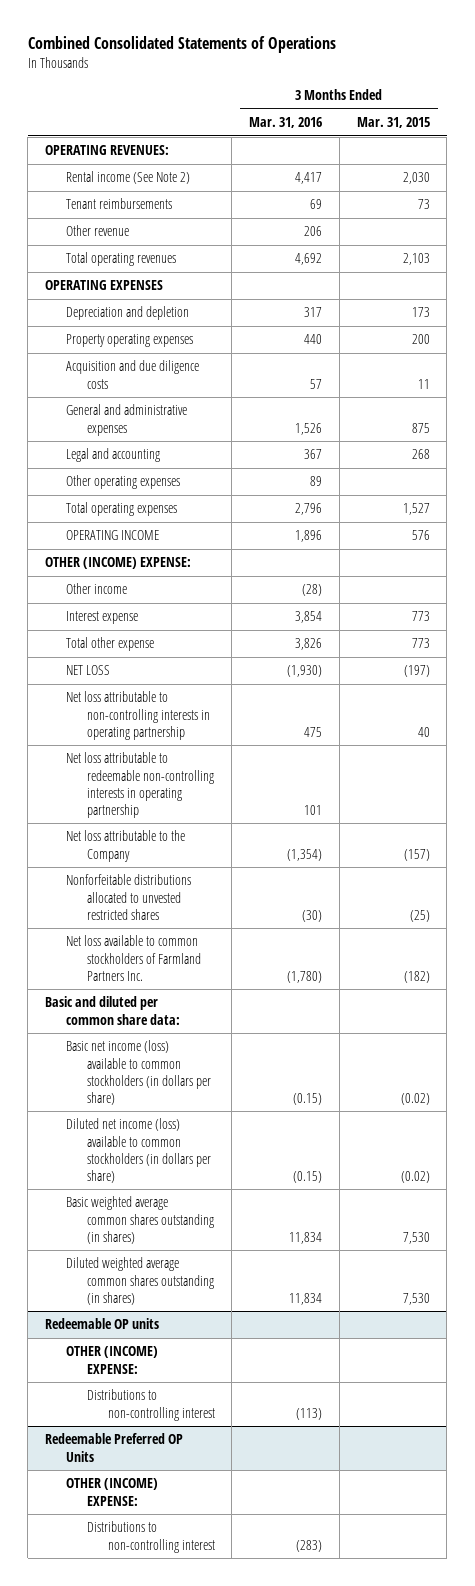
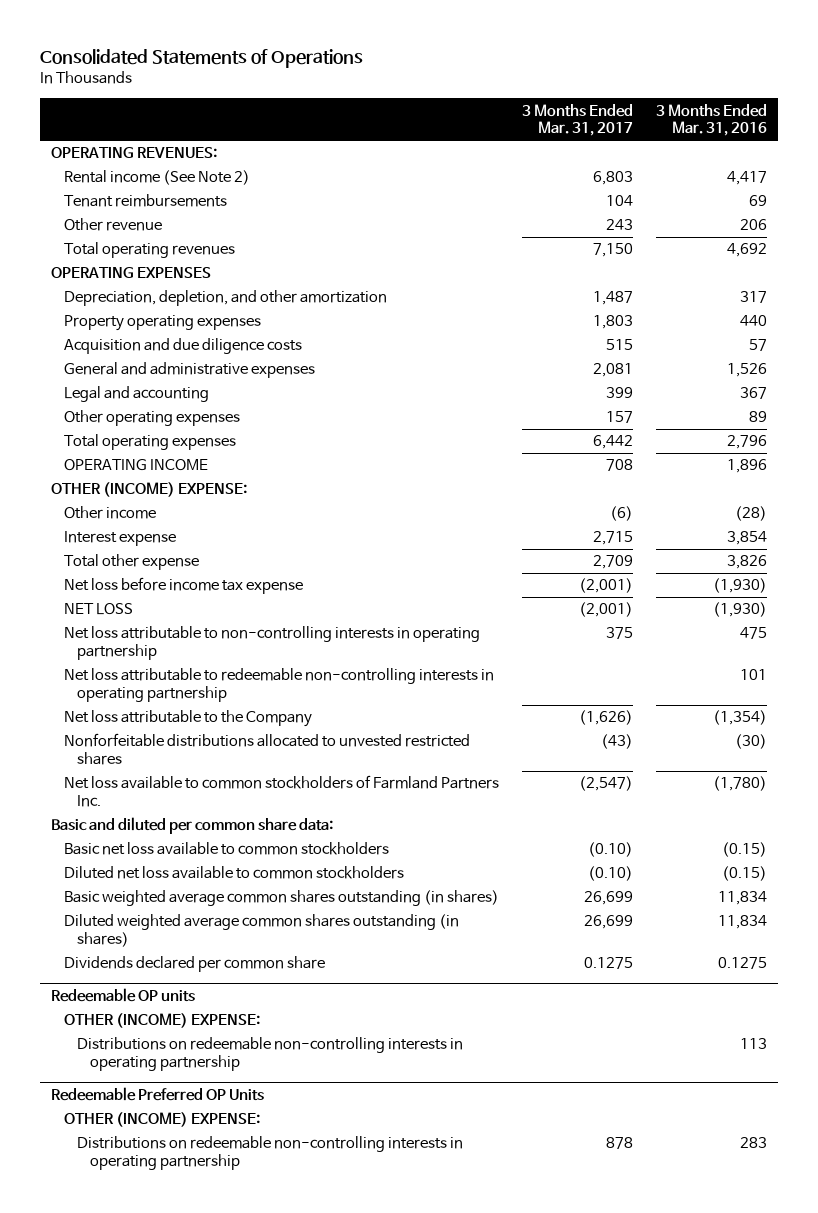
[27,36,336,54] Combined Consolidated Statements of Operations -> [39,48,363,68] Consolidated Statements of Operations
[356,117,430,129] Mar. 31, 2015 -> none
none -> [521,103,633,137] 3 Months Ended Mar. 31, 2017
[65,306,189,321] Depreciation and depletion -> [63,290,387,307] Depreciation, depletion, and other amortization
none -> [63,577,303,595] Net loss before income tax expense
[65,1040,211,1105] Basic net income (loss) available to common stockholders (in dollars per share) -> [63,842,389,856] Basic net loss available to common stockholders
[65,1118,211,1183] Diluted net income (loss) available to common stockholders (in dollars per share) -> [63,866,404,880] Diluted net loss available to common stockholders
none -> [63,956,325,973] Dividends declared per common share
[86,1389,215,1421] Distributions to non-controlling interest -> [76,1037,463,1072] Distributions on redeemable non-controlling interests in operating partnership
[296,1407,323,1420] (113) -> [739,1038,767,1050] 113
[86,1521,215,1553] Distributions to non-controlling interest -> [76,1136,463,1171] Distributions on redeemable non-controlling interests in operating partnership
[296,1539,323,1552] (283) -> [739,1137,767,1149] 283

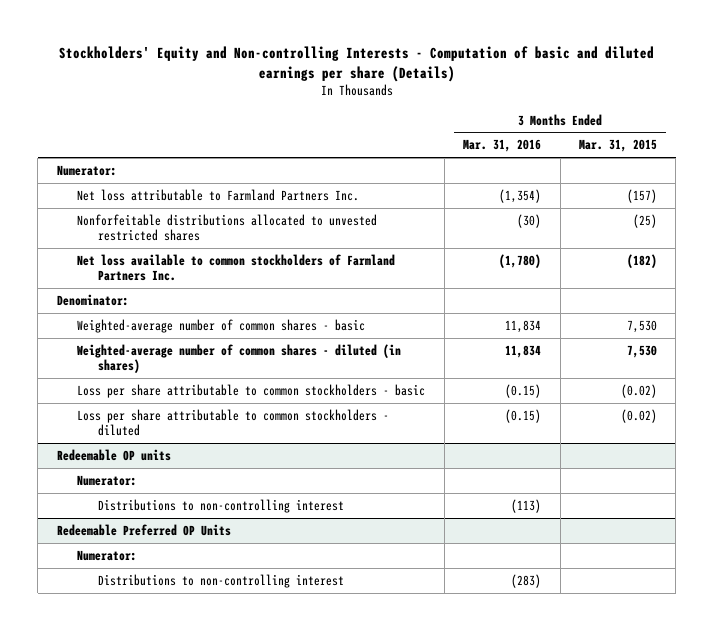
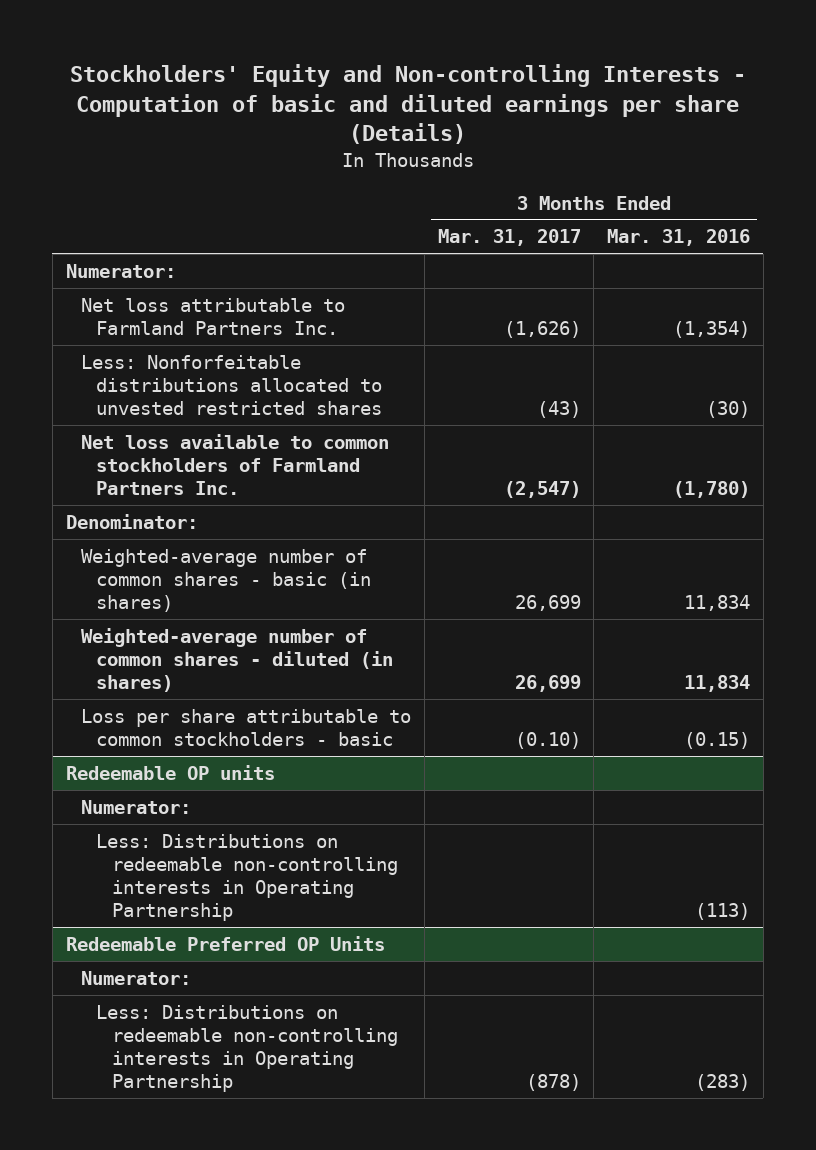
[579,139,658,153] Mar. 31, 2015 -> none
none -> [437,229,581,247] Mar. 31, 2017
[77,213,378,242] Nonforfeitable distributions allocated to unvested restricted shares -> [81,354,383,415] Less: Nonforfeitable distributions allocated to unvested restricted shares
[77,318,366,333] Weighted-average number of common shares - basic -> [81,548,372,612] Weighted-average number of common shares - basic (in shares)
[77,408,390,437] Loss per share attributable to common stockholders - diluted -> none
[97,498,344,513] Distributions to non-controlling interest -> [96,833,398,921] Less: Distributions on redeemable non-controlling interests in Operating Partnership
[97,573,344,588] Distributions to non-controlling interest -> [96,1004,398,1092] Less: Distributions on redeemable non-controlling interests in Operating Partnership

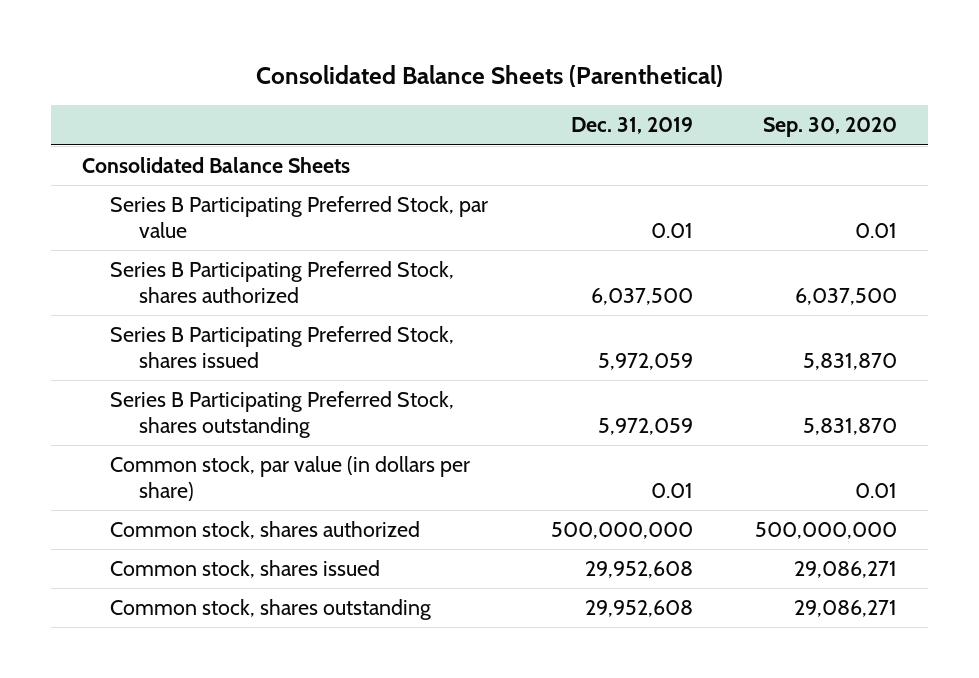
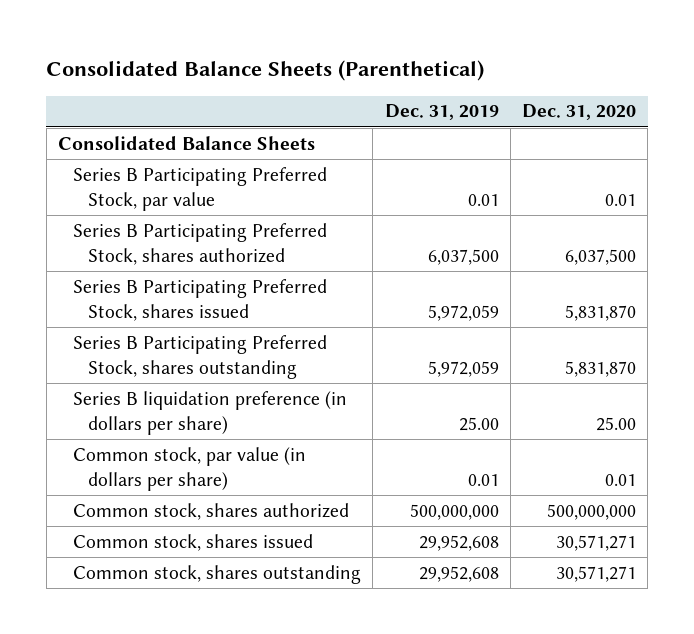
[763,117,898,138] Sep. 30, 2020 -> none
none -> [522,104,637,121] Dec. 31, 2020
none -> [72,390,347,435] Series B liquidation preference (in dollars per share)

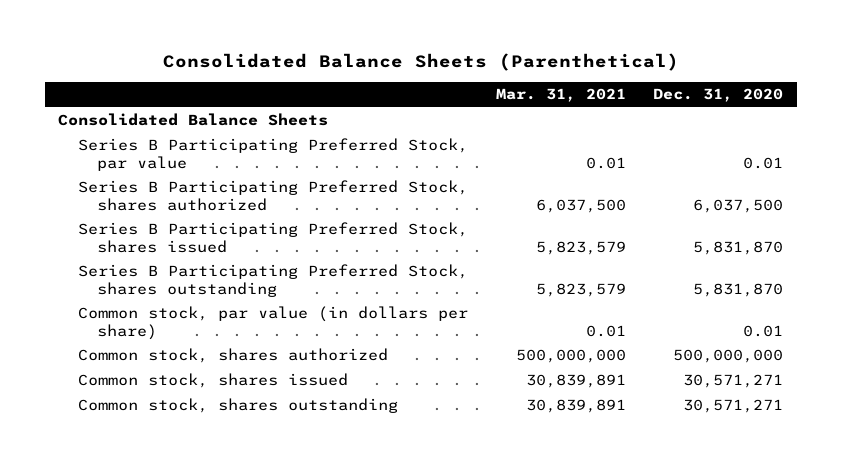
[384,104,499,121] Dec. 31, 2019 -> none
none -> [495,88,626,103] Mar. 31, 2021
[72,390,347,435] Series B liquidation preference (in dollars per share) -> none

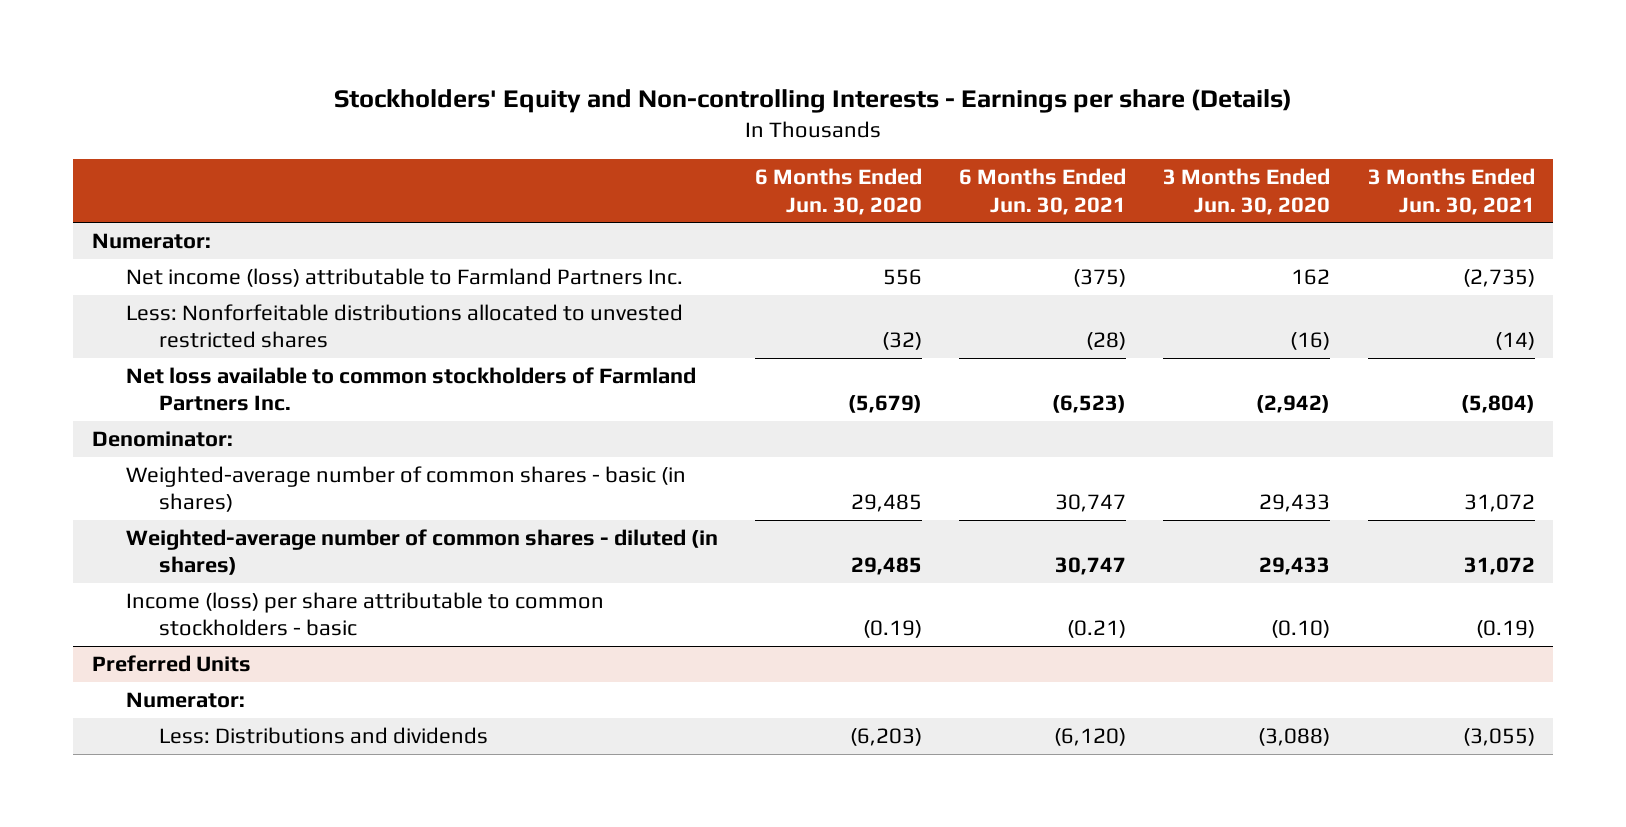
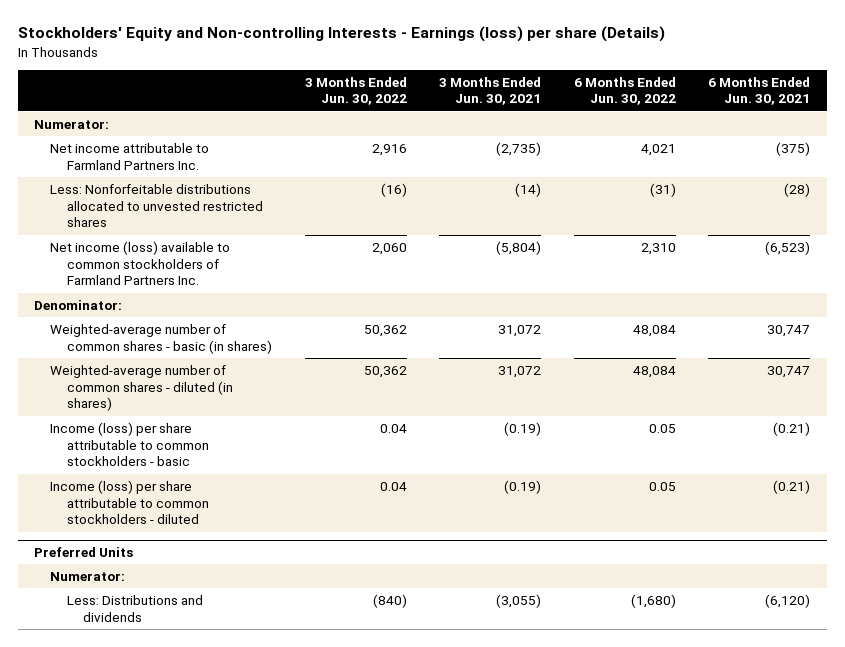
[334,89,1293,114] Stockholders' Equity and Non-controlling Interests - Earnings per share (Details) -> [17,26,665,43] Stockholders' Equity and Non-controlling Interests - Earnings (loss) per share (Details)
[754,168,922,215] 6 Months Ended Jun. 30, 2020 -> none
[1163,168,1331,215] 3 Months Ended Jun. 30, 2020 -> none
none -> [304,76,407,106] 3 Months Ended Jun. 30, 2022
none -> [573,76,676,106] 6 Months Ended Jun. 30, 2022
[125,268,683,288] Net income (loss) attributable to Farmland Partners Inc. -> [50,142,210,170] Net income attributable to Farmland Partners Inc.
[125,367,696,412] Net loss available to common stockholders of Farmland Partners Inc. -> [50,240,231,286] Net income (loss) available to common stockholders of Farmland Partners Inc.
none -> [50,479,209,525] Income (loss) per share attributable to common stockholders - diluted

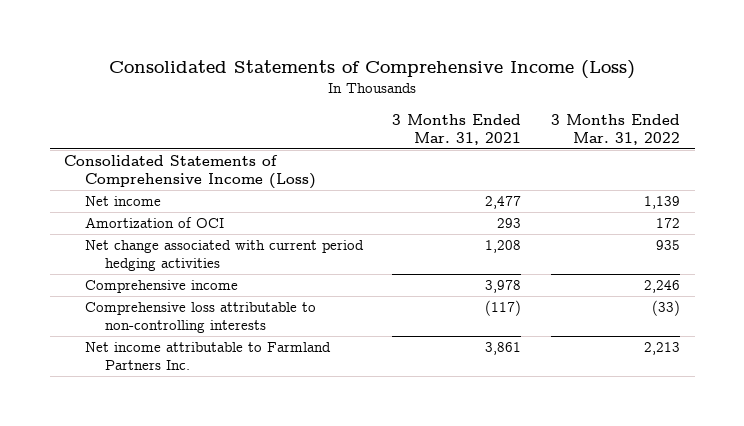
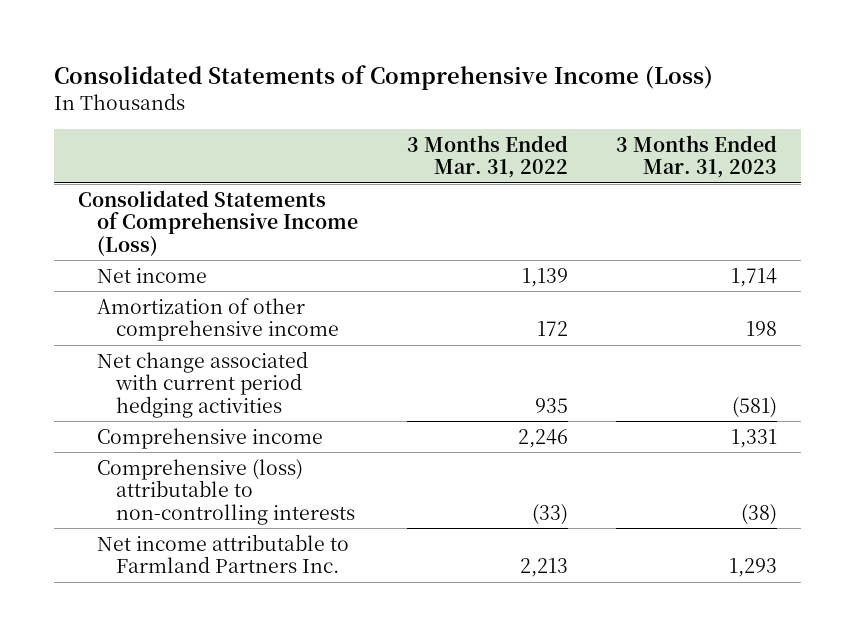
[392,113,522,146] 3 Months Ended Mar. 31, 2021 -> none
none -> [615,134,777,179] 3 Months Ended Mar. 31, 2023
[84,217,224,229] Amortization of OCI -> [97,297,340,342] Amortization of other comprehensive income
[84,302,316,334] Comprehensive loss attributable to non-controlling interests -> [97,458,356,525] Comprehensive (loss) attributable to non-controlling interests

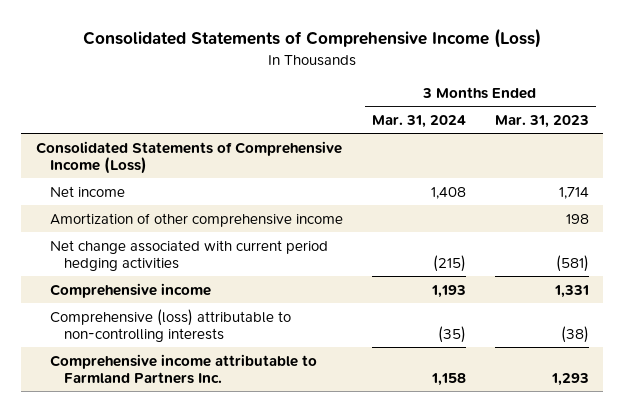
[406,134,568,179] 3 Months Ended Mar. 31, 2022 -> none
none -> [371,114,466,128] Mar. 31, 2024
[97,533,350,574] Net income attributable to Farmland Partners Inc. -> [49,353,317,384] Comprehensive income attributable to Farmland Partners Inc.

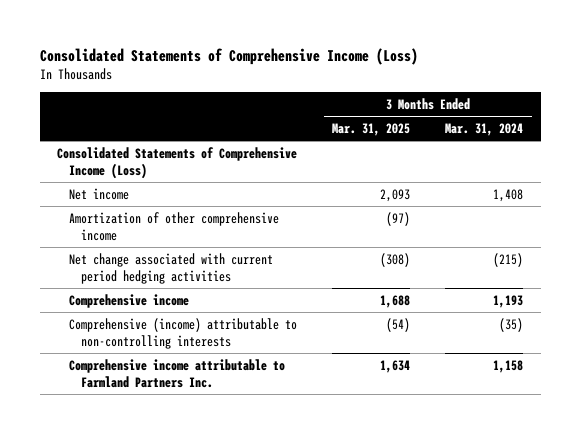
[494,114,589,128] Mar. 31, 2023 -> none
none -> [332,122,411,136] Mar. 31, 2025
[49,308,291,342] Comprehensive (loss) attributable to non-controlling interests -> [69,317,298,349] Comprehensive (income) attributable to non-controlling interests

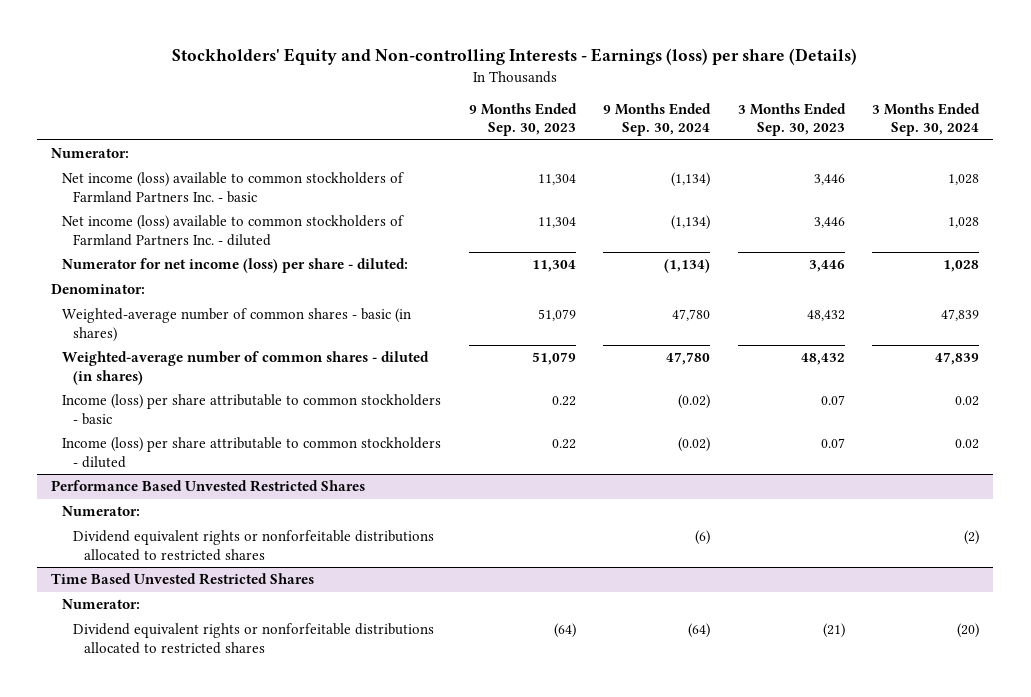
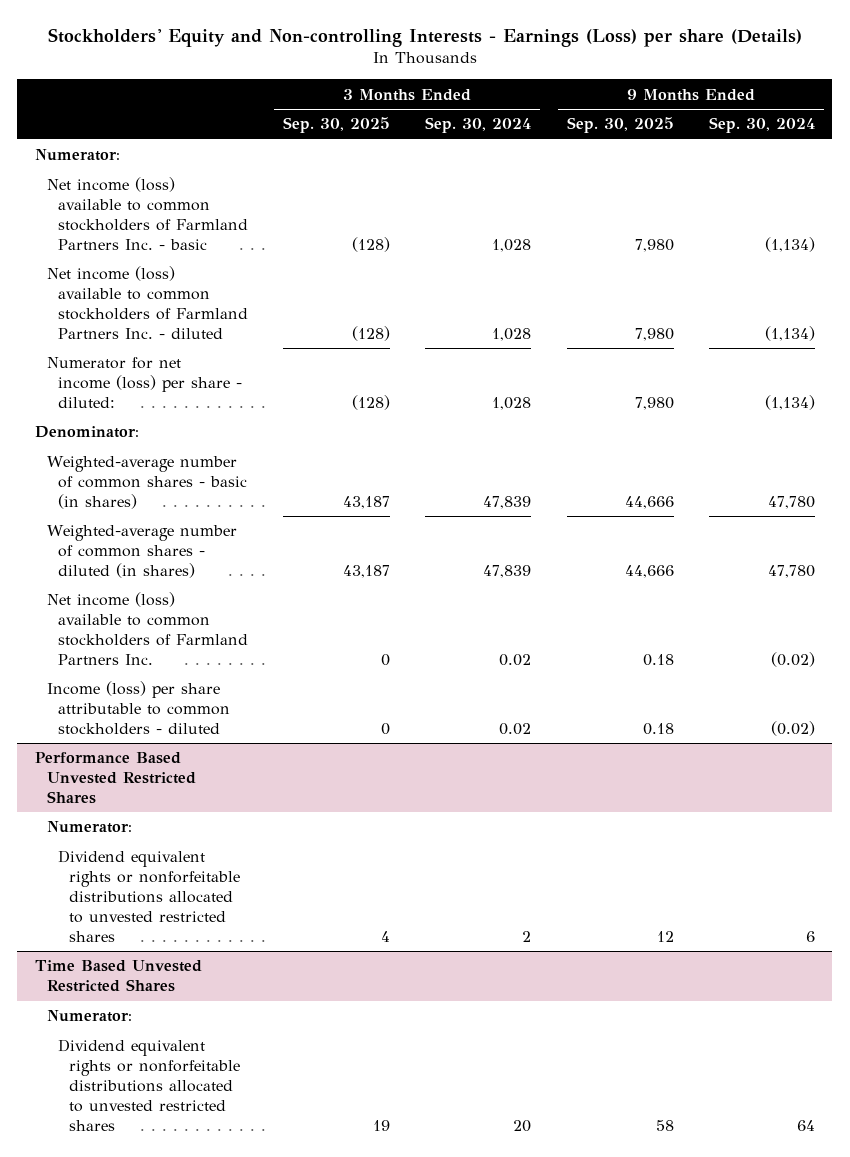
[172,47,858,65] Stockholders' Equity and Non-controlling Interests - Earnings (loss) per share (Details) -> [47,28,802,48] Stockholders' Equity and Non-controlling Interests - Earnings (Loss) per share (Details)
[468,102,577,137] 9 Months Ended Sep. 30, 2023 -> none
[737,102,846,137] 3 Months Ended Sep. 30, 2023 -> none
none -> [283,117,391,134] Sep. 30, 2025
none -> [566,117,674,134] Sep. 30, 2025
[62,394,442,425] Income (loss) per share attributable to common stockholders - basic -> [46,592,249,665] Net income (loss) available to common stockholders of Farmland Partners Inc.
[72,530,434,561] Dividend equivalent rights or nonforfeitable distributions allocated to restricted shares -> [58,850,241,942] Dividend equivalent rights or nonforfeitable distributions allocated to unvested restricted shares
[695,530,711,546] (6) -> [805,930,815,942] 6
[964,530,980,546] (2) -> [522,930,532,942] 2
[72,623,434,654] Dividend equivalent rights or nonforfeitable distributions allocated to restricted shares -> [58,1039,241,1131] Dividend equivalent rights or nonforfeitable distributions allocated to unvested restricted shares
[688,623,711,639] (64) -> [796,1119,815,1131] 64
[957,623,980,639] (20) -> [513,1119,532,1132] 20

